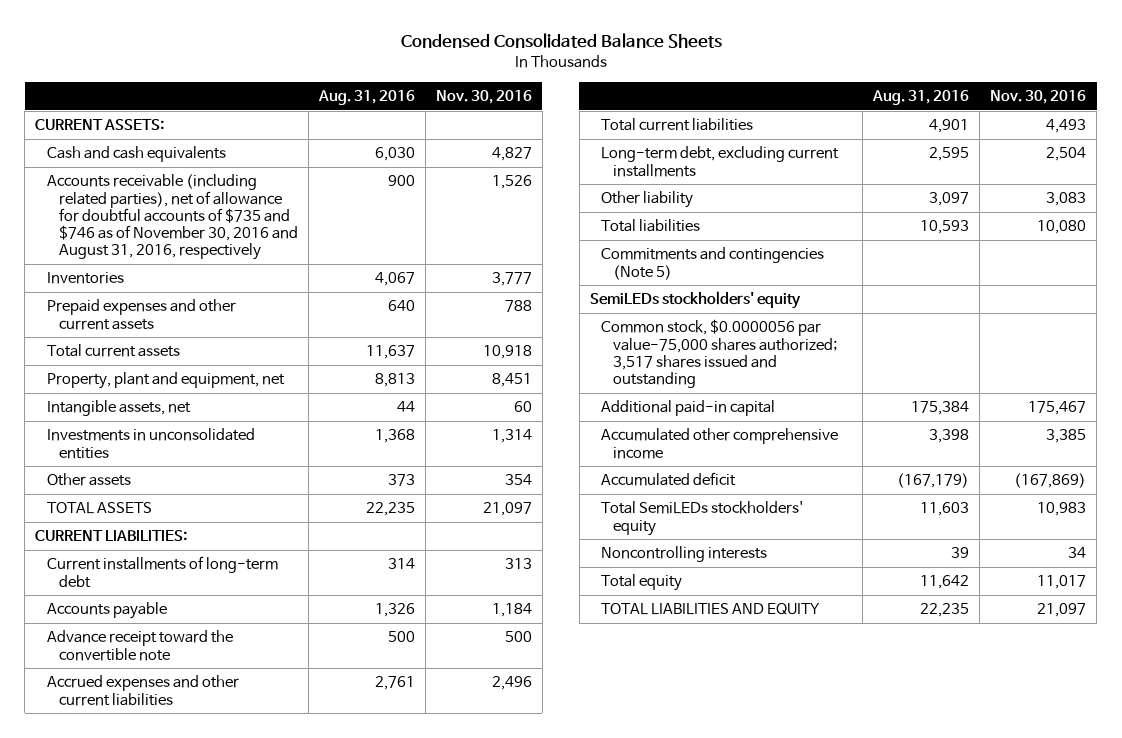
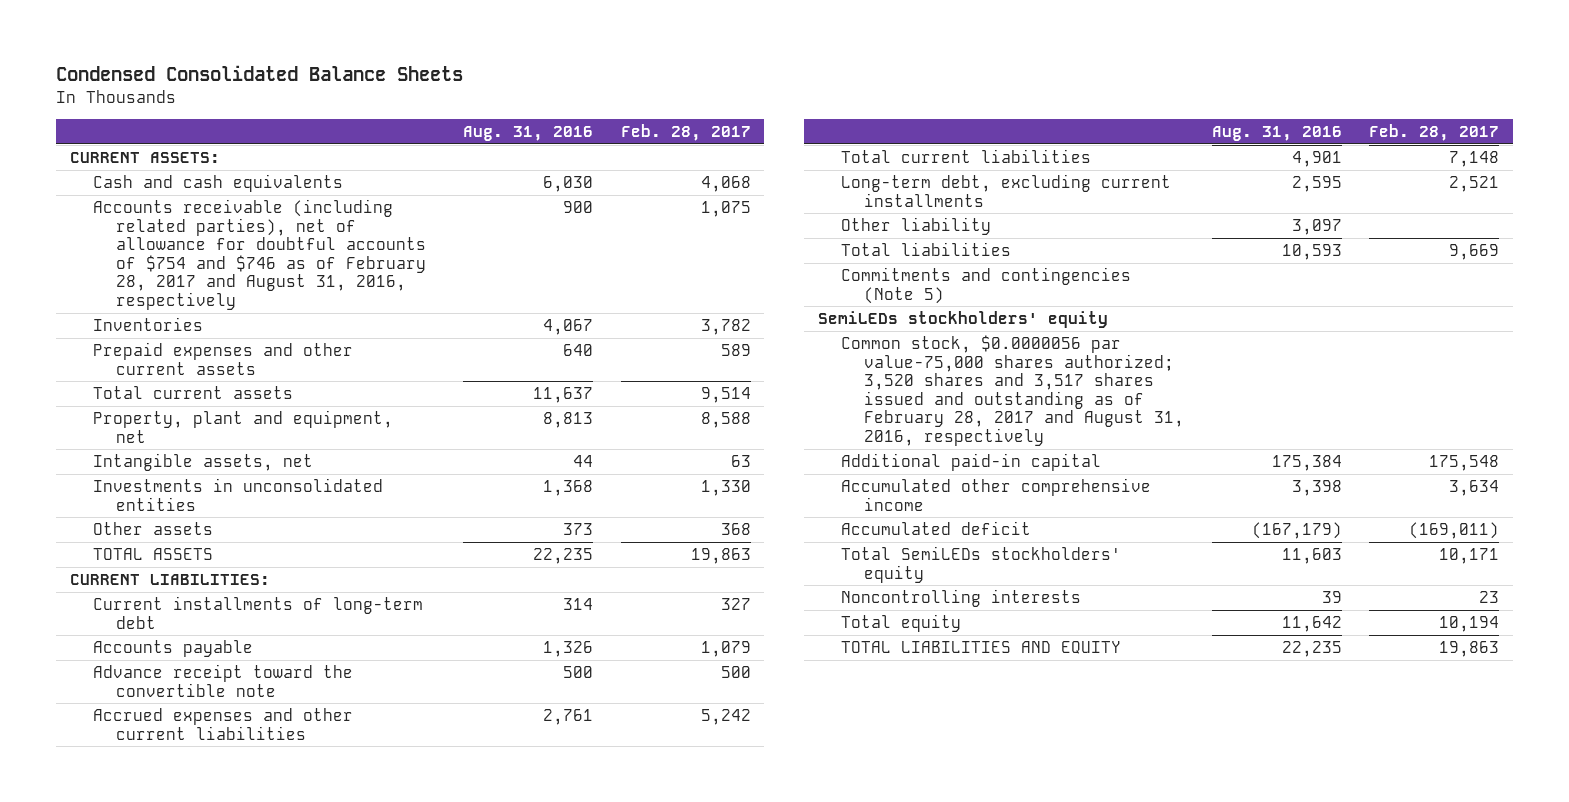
[435,90,532,105] Nov. 30, 2016 -> none
none -> [620,123,751,141] Feb. 28, 2017
[46,174,298,261] Accounts receivable (including related parties), net of allowance for doubtful accounts of $735 and $746 as of November 30, 2016 and August 31, 2016, respectively -> [93,198,427,311] Accounts receivable (including related parties), net of allowance for doubtful accounts of $754 and $746 as of February 28, 2017 and August 31, 2016, respectively
[601,319,838,389] Common stock, $0.0000056 par value-75,000 shares authorized; 3,517 shares issued and outstanding -> [841,334,1185,447] Common stock, $0.0000056 par value-75,000 shares authorized; 3,520 shares and 3,517 shares issued and outstanding as of February 28, 2017 and August 31, 2016, respectively

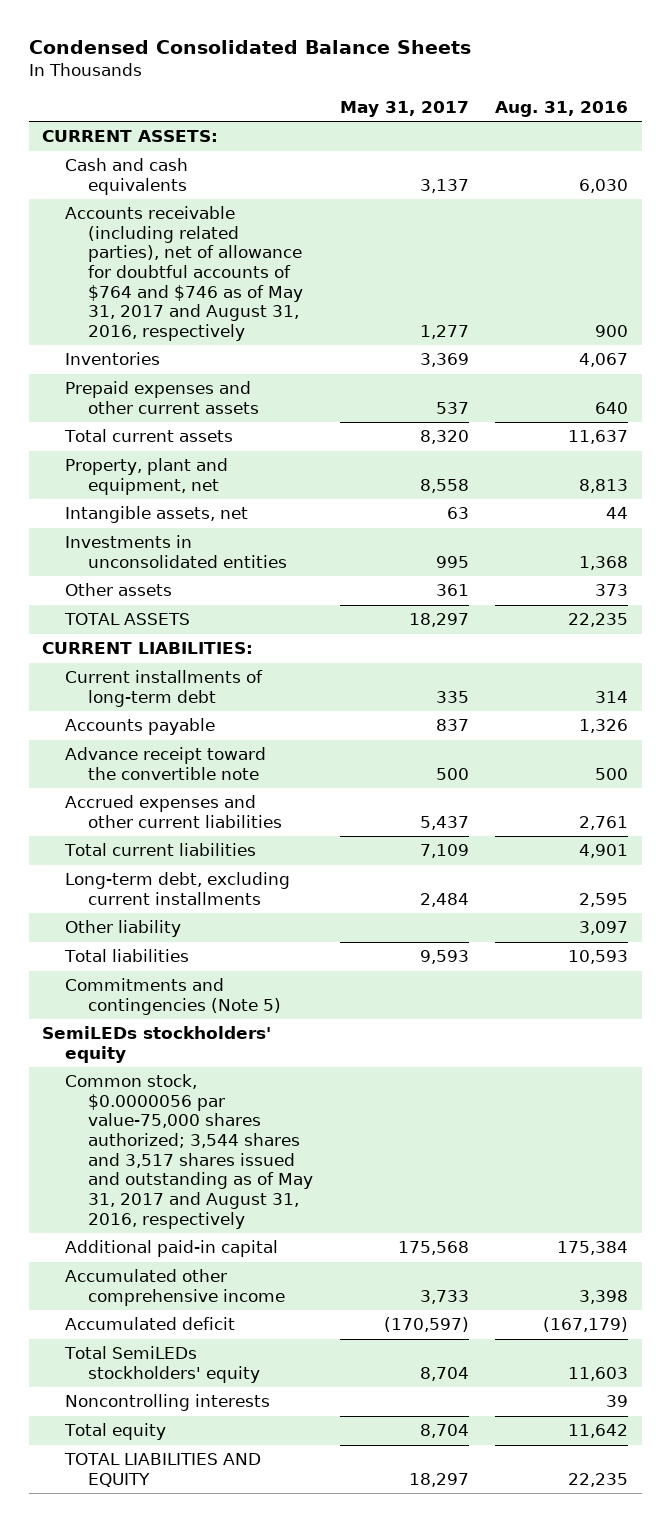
[620,123,751,141] Feb. 28, 2017 -> none
none -> [339,100,469,117] May 31, 2017
[93,198,427,311] Accounts receivable (including related parties), net of allowance for doubtful accounts of $754 and $746 as of February 28, 2017 and August 31, 2016, respectively -> [65,206,304,341] Accounts receivable (including related parties), net of allowance for doubtful accounts of $764 and $746 as of May 31, 2017 and August 31, 2016, respectively
[841,334,1185,447] Common stock, $0.0000056 par value-75,000 shares authorized; 3,520 shares and 3,517 shares issued and outstanding as of February 28, 2017 and August 31, 2016, respectively -> [65,1074,314,1229] Common stock, $0.0000056 par value-75,000 shares authorized; 3,544 shares and 3,517 shares issued and outstanding as of May 31, 2017 and August 31, 2016, respectively

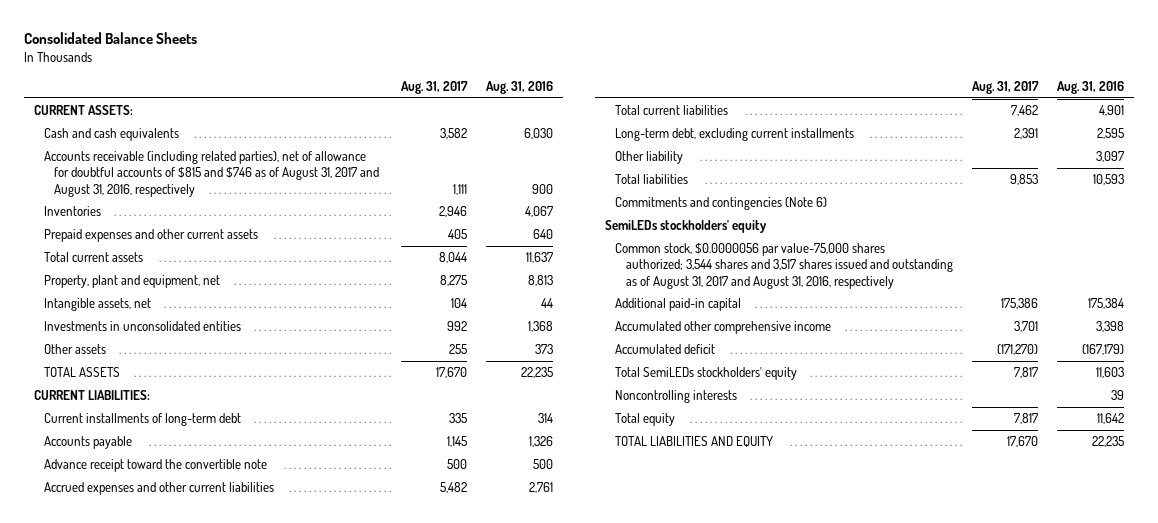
[28,40,471,55] Condensed Consolidated Balance Sheets -> [24,32,198,45] Consolidated Balance Sheets
[339,100,469,117] May 31, 2017 -> none
none -> [400,81,468,95] Aug. 31, 2017
[65,206,304,341] Accounts receivable (including related parties), net of allowance for doubtful accounts of $764 and $746 as of May 31, 2017 and August 31, 2016, respectively -> [44,151,380,197] Accounts receivable (including related parties), net of allowance for doubtful accounts of $815 and $746 as of August 31, 2017 and August 31, 2016, respectively
[65,978,282,1015] Commitments and contingencies (Note 5) -> [615,197,828,211] Commitments and contingencies (Note 6)
[65,1074,314,1229] Common stock, $0.0000056 par value-75,000 shares authorized; 3,544 shares and 3,517 shares issued and outstanding as of May 31, 2017 and August 31, 2016, respectively -> [615,243,953,289] Common stock, $0.0000056 par value-75,000 shares authorized; 3,544 shares and 3,517 shares issued and outstanding as of August 31, 2017 and August 31, 2016, respectively

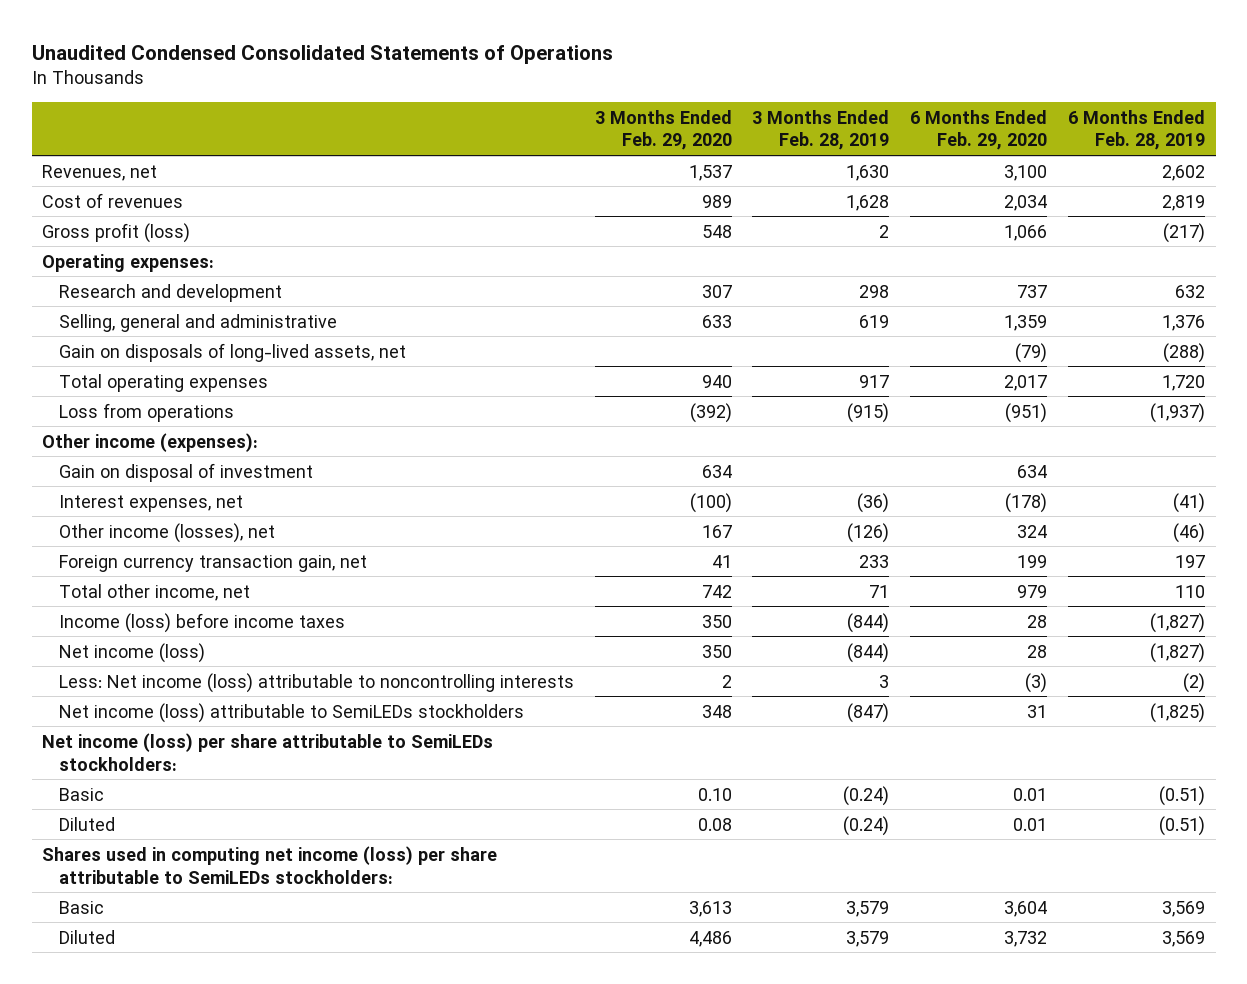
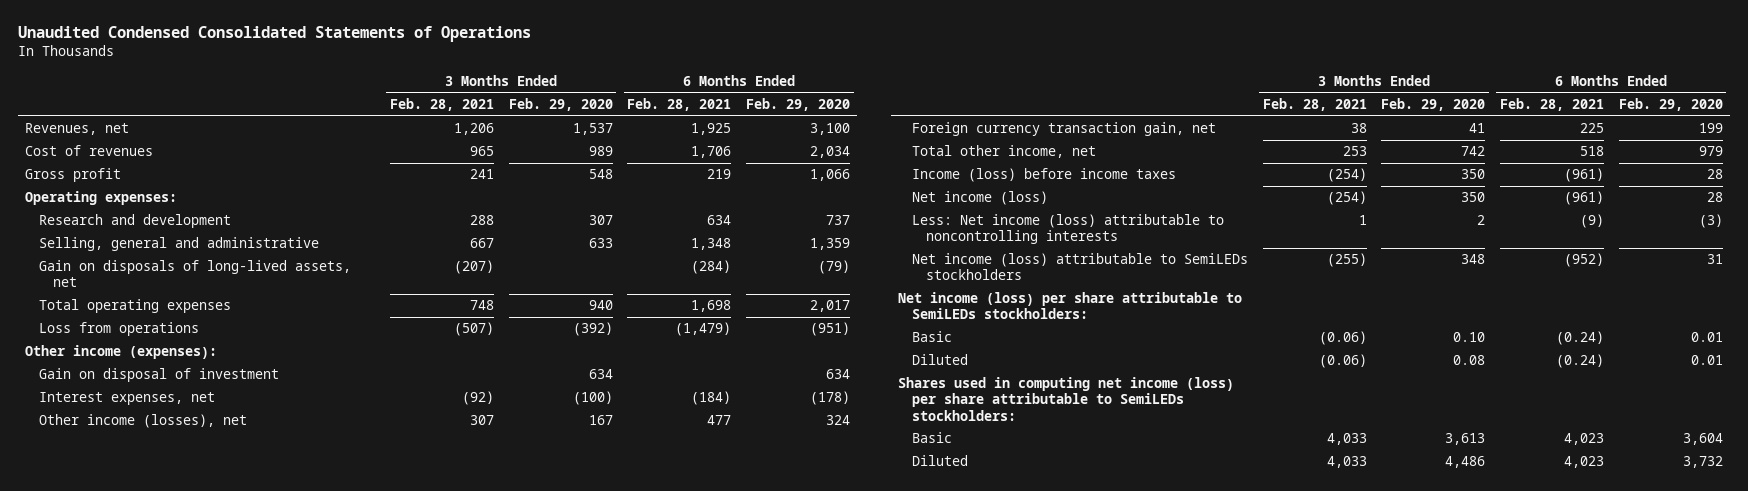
[752,109,890,151] 3 Months Ended Feb. 28, 2019 -> none
[1068,109,1206,151] 6 Months Ended Feb. 28, 2019 -> none
none -> [389,98,494,112] Feb. 28, 2021
none -> [627,98,732,112] Feb. 28, 2021
[42,222,191,243] Gross profit (loss) -> [25,168,122,183] Gross profit

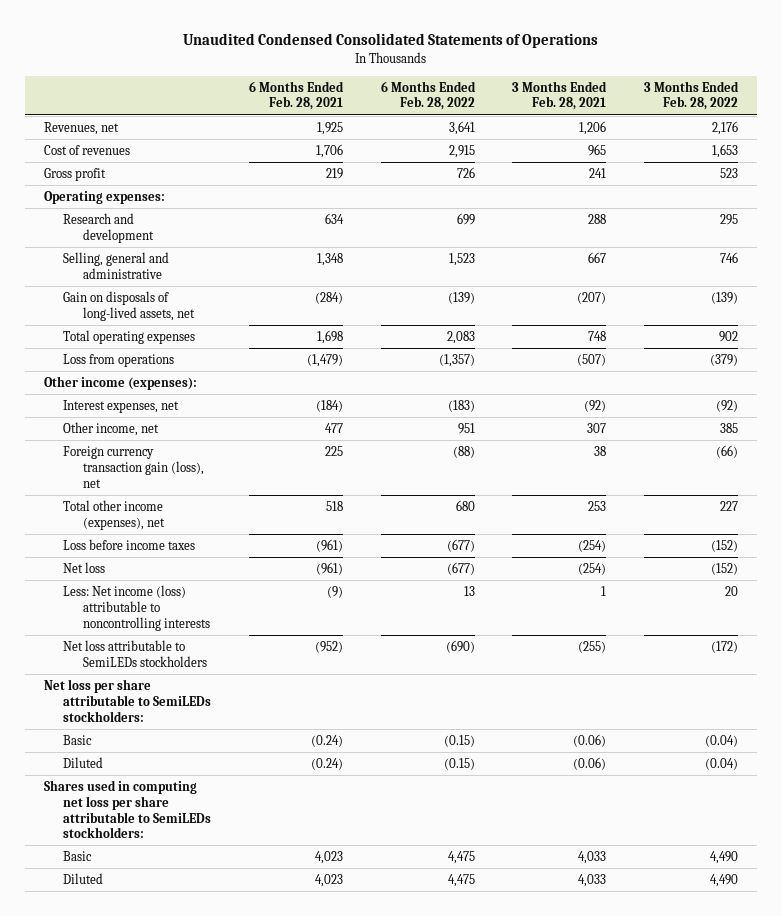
[508,98,613,112] Feb. 29, 2020 -> none
[745,98,850,112] Feb. 29, 2020 -> none
none -> [380,80,476,111] 6 Months Ended Feb. 28, 2022
none -> [644,80,740,111] 3 Months Ended Feb. 28, 2022
[39,368,280,383] Gain on disposal of investment -> none
[39,414,248,429] Other income (losses), net -> [63,422,160,437] Other income, net
[912,122,1217,137] Foreign currency transaction gain, net -> [63,446,205,488] Foreign currency transaction gain (loss), net
[912,145,1097,159] Total other income, net -> [63,500,166,530] Total other income (expenses), net
[912,168,1177,183] Income (loss) before income taxes -> [63,539,196,551] Loss before income taxes
[912,191,1049,206] Net income (loss) -> [63,562,106,574] Net loss
[912,253,1249,281] Net income (loss) attributable to SemiLEDs stockholders -> [63,640,208,667] Net loss attributable to SemiLEDs stockholders
[897,292,1242,320] Net income (loss) per share attributable to SemiLEDs stockholders: -> [43,679,212,722] Net loss per share attributable to SemiLEDs stockholders:
[897,377,1234,421] Shares used in computing net income (loss) per share attributable to SemiLEDs stockholders: -> [43,780,212,839] Shares used in computing net loss per share attributable to SemiLEDs stockholders:

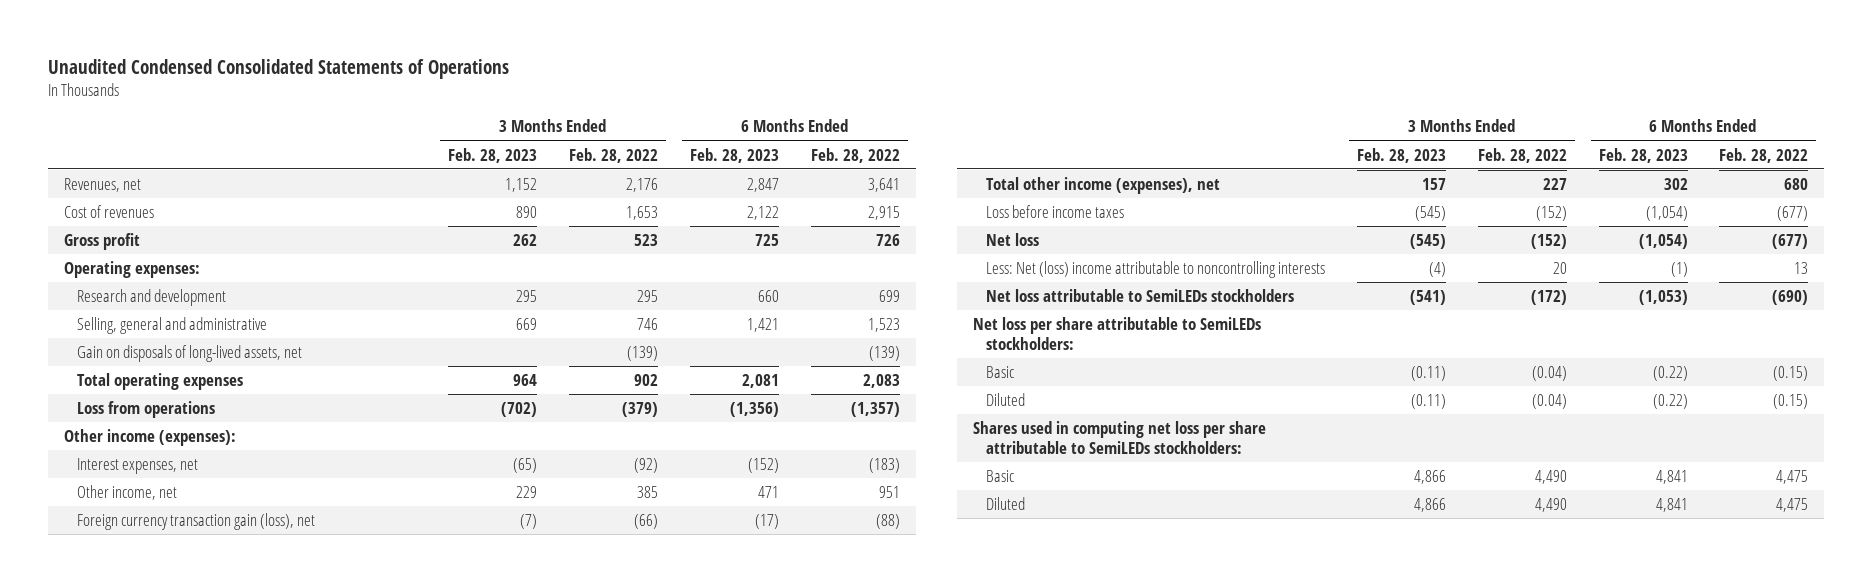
[249,80,345,111] 6 Months Ended Feb. 28, 2021 -> none
[512,80,608,111] 3 Months Ended Feb. 28, 2021 -> none
none -> [448,147,538,163] Feb. 28, 2023
none -> [690,147,780,163] Feb. 28, 2023
[63,585,211,631] Less: Net income (loss) attributable to noncontrolling interests -> [985,261,1325,279] Less: Net (loss) income attributable to noncontrolling interests

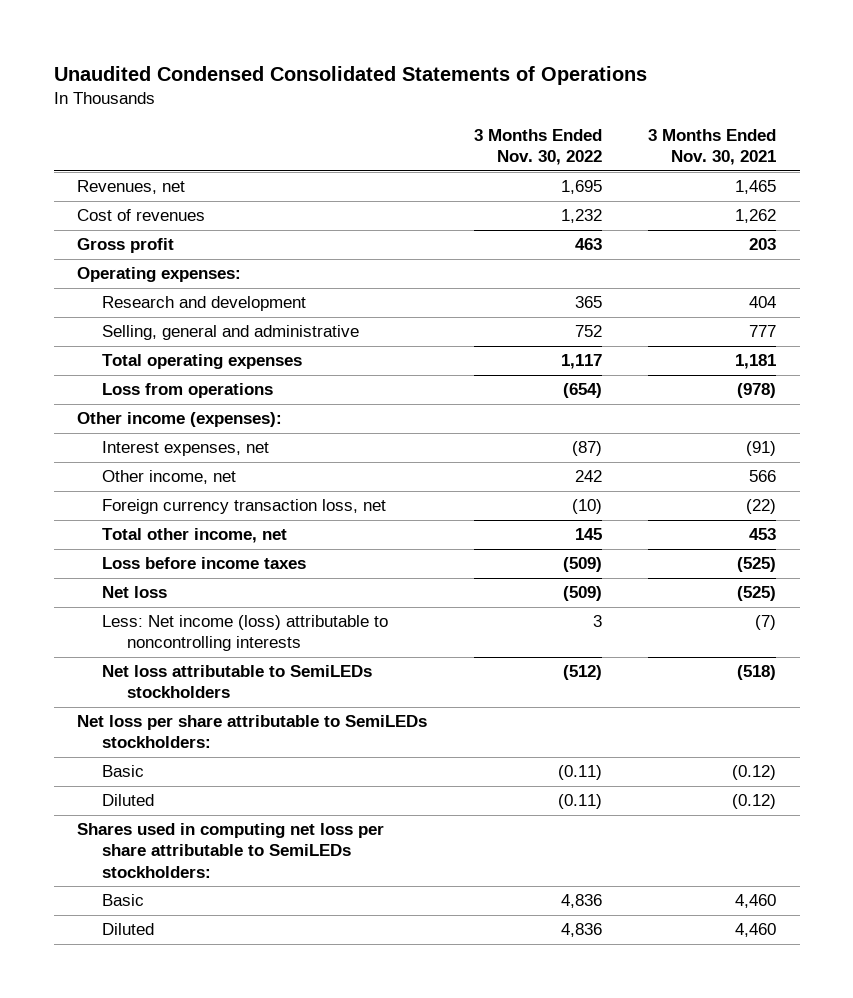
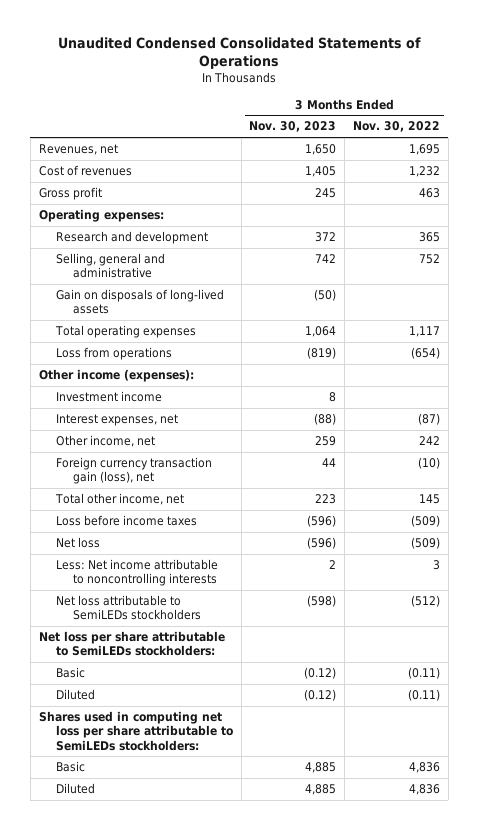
[648,129,777,166] 3 Months Ended Nov. 30, 2021 -> none
none -> [249,121,337,133] Nov. 30, 2023
none -> [55,289,224,315] Gain on disposals of long-lived assets
none -> [55,391,162,403] Investment income
[101,499,386,515] Foreign currency transaction loss, net -> [55,457,212,485] Foreign currency transaction gain (loss), net
[101,615,388,652] Less: Net income (loss) attributable to noncontrolling interests -> [55,559,218,587] Less: Net income attributable to noncontrolling interests

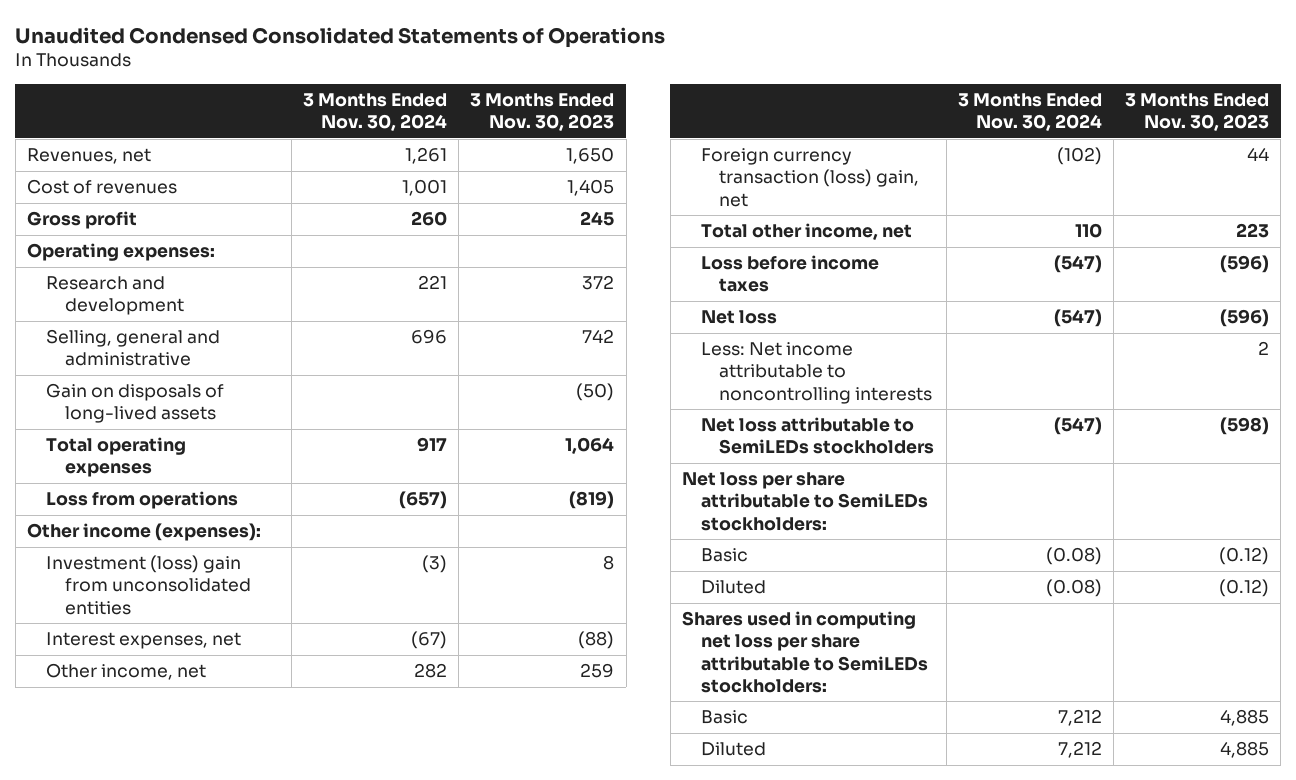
[353,121,441,133] Nov. 30, 2022 -> none
none -> [303,93,448,132] 3 Months Ended Nov. 30, 2024
[55,391,162,403] Investment income -> [45,555,251,615] Investment (loss) gain from unconsolidated entities
[55,457,212,485] Foreign currency transaction gain (loss), net -> [700,148,920,207] Foreign currency transaction (loss) gain, net

